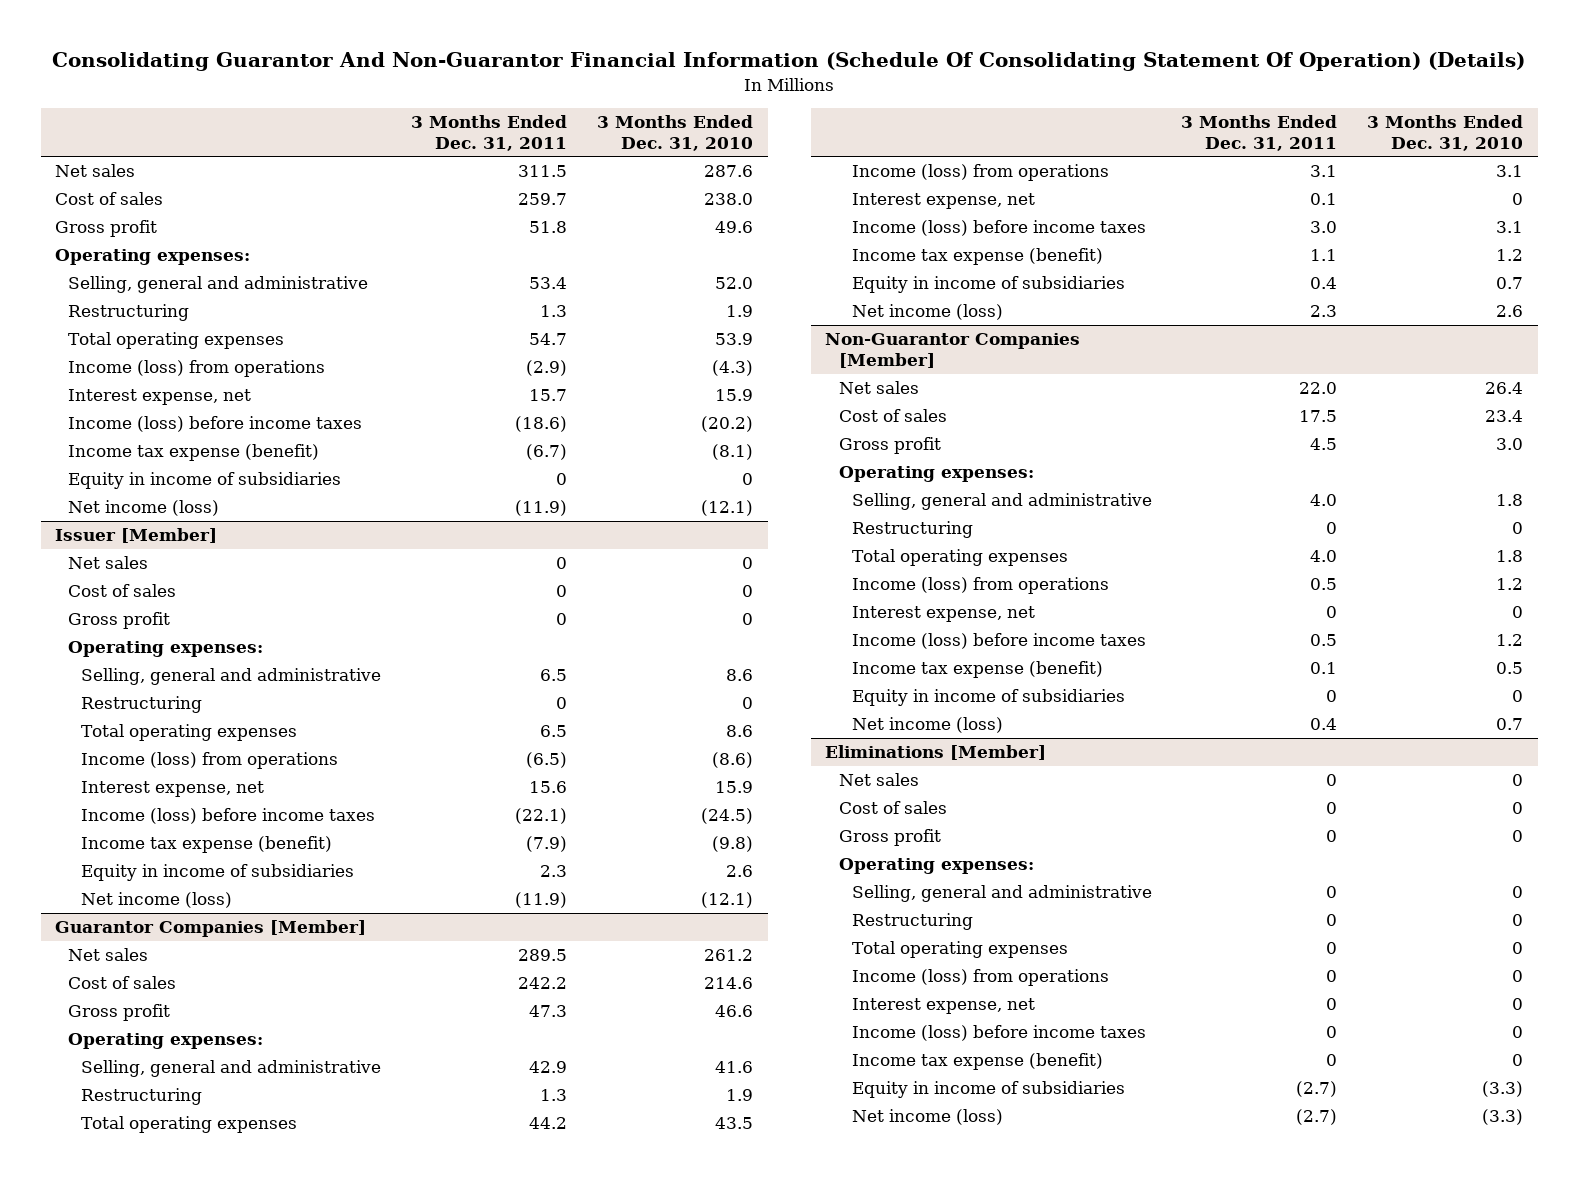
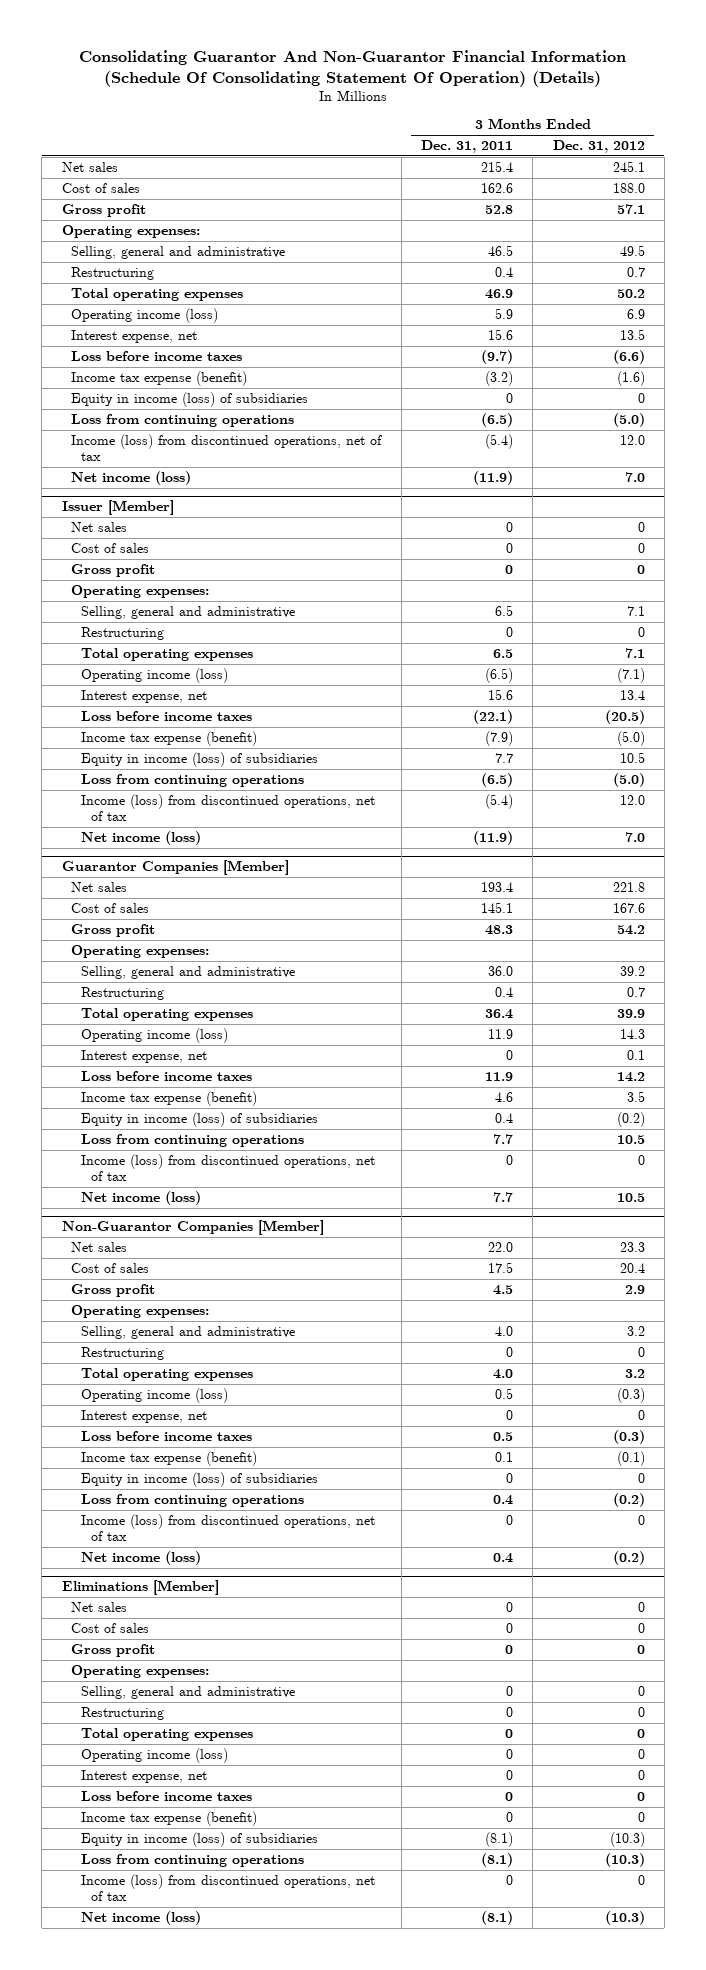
[596,115,753,151] 3 Months Ended Dec. 31, 2010 -> none
none -> [552,139,645,153] Dec. 31, 2012
[518,165,568,178] 311.5 -> [480,160,513,172] 215.4
[518,193,568,206] 259.7 -> [480,182,513,193] 162.6
[529,221,568,234] 51.8 -> [484,204,513,214] 52.8
[529,277,568,290] 53.4 -> [487,244,513,256] 46.5
[540,305,568,318] 1.3 -> [494,266,513,277] 0.4
[529,333,568,346] 54.7 -> [484,288,513,299] 46.9
[68,360,326,378] Income (loss) from operations -> [71,307,219,323] Operating income (loss)
[526,360,568,377] (2.9) -> [494,307,513,319] 5.9
[529,389,568,402] 15.7 -> [487,328,513,340] 15.6
[68,416,363,433] Income (loss) before income taxes -> [71,350,243,361] Loss before income taxes
[515,416,568,433] (18.6) -> [480,349,513,364] (9.7)
[526,444,568,461] (6.7) -> [484,370,513,386] (3.2)
[68,472,342,490] Equity in income of subsidiaries -> [71,391,309,407] Equity in income (loss) of subsidiaries
none -> [71,413,295,427] Loss from continuing operations
none -> [71,433,383,462] Income (loss) from discontinued operations, net of tax
[81,752,339,770] Income (loss) from operations -> [81,667,229,683] Operating income (loss)
[81,808,376,825] Income (loss) before income taxes -> [81,710,253,721] Loss before income taxes
[81,864,355,882] Equity in income of subsidiaries -> [81,751,319,767] Equity in income (loss) of subsidiaries
[540,865,568,878] 2.3 -> [494,752,513,763] 7.7
none -> [81,773,305,787] Loss from continuing operations
none -> [81,793,376,822] Income (loss) from discontinued operations, net of tax
[518,949,568,962] 289.5 -> [480,881,513,892] 193.4
[518,977,568,990] 242.2 -> [480,901,513,913] 145.1
[529,1005,568,1018] 47.3 -> [484,924,513,935] 48.3
[529,1061,568,1074] 42.9 -> [487,965,513,976] 36.0
[540,1089,568,1102] 1.3 -> [494,986,513,997] 0.4
[529,1117,568,1130] 44.2 -> [484,1008,513,1019] 36.4
[851,164,1109,182] Income (loss) from operations -> [81,1027,229,1043] Operating income (loss)
[1310,165,1338,178] 3.1 -> [487,1028,513,1039] 11.9
[1310,193,1338,206] 0.1 -> [505,1049,513,1060] 0
[851,220,1146,237] Income (loss) before income taxes -> [81,1070,253,1081] Loss before income taxes
[1310,221,1338,234] 3.0 -> [484,1071,513,1081] 11.9
[1310,249,1338,262] 1.1 -> [494,1091,513,1102] 4.6
[851,276,1125,294] Equity in income of subsidiaries -> [81,1111,319,1127] Equity in income (loss) of subsidiaries
none -> [81,1133,305,1147] Loss from continuing operations
none -> [81,1153,376,1182] Income (loss) from discontinued operations, net of tax
[1310,305,1338,318] 2.3 -> [492,1191,513,1202] 7.7
[851,577,1109,595] Income (loss) from operations -> [81,1387,229,1403] Operating income (loss)
[851,633,1146,650] Income (loss) before income taxes -> [81,1430,253,1441] Loss before income taxes
[851,689,1125,707] Equity in income of subsidiaries -> [81,1471,319,1487] Equity in income (loss) of subsidiaries
none -> [81,1493,305,1507] Loss from continuing operations
none -> [81,1513,376,1542] Income (loss) from discontinued operations, net of tax
[851,969,1109,987] Income (loss) from operations -> [81,1747,229,1763] Operating income (loss)
[851,1025,1146,1042] Income (loss) before income taxes -> [81,1790,253,1801] Loss before income taxes
[851,1081,1125,1099] Equity in income of subsidiaries -> [81,1831,319,1847] Equity in income (loss) of subsidiaries
[1296,1081,1338,1098] (2.7) -> [484,1831,513,1847] (8.1)
none -> [81,1853,305,1867] Loss from continuing operations
none -> [81,1873,376,1902] Income (loss) from discontinued operations, net of tax
[1296,1109,1338,1126] (2.7) -> [480,1910,513,1925] (8.1)

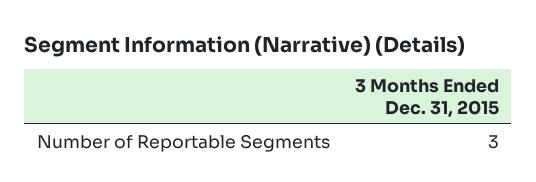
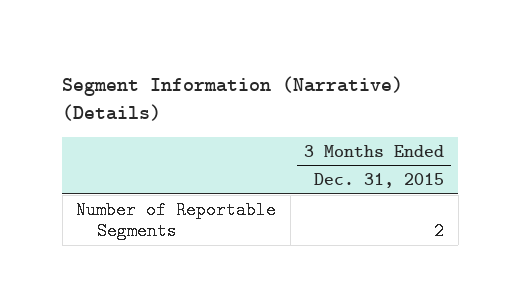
[487,134,499,149] 3 -> [434,222,445,241] 2

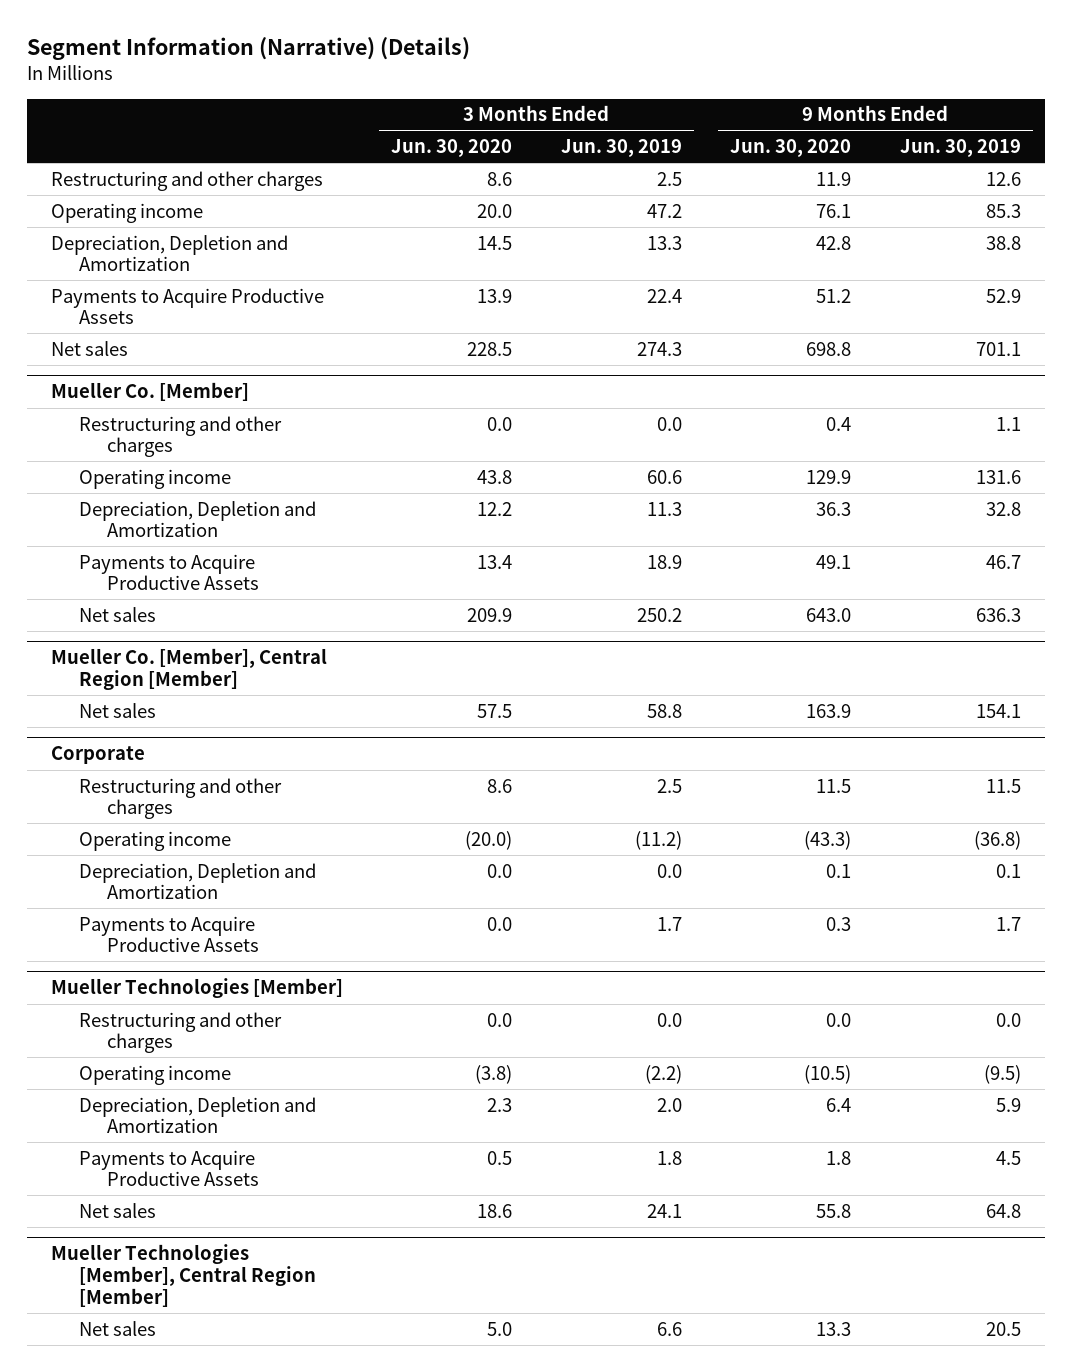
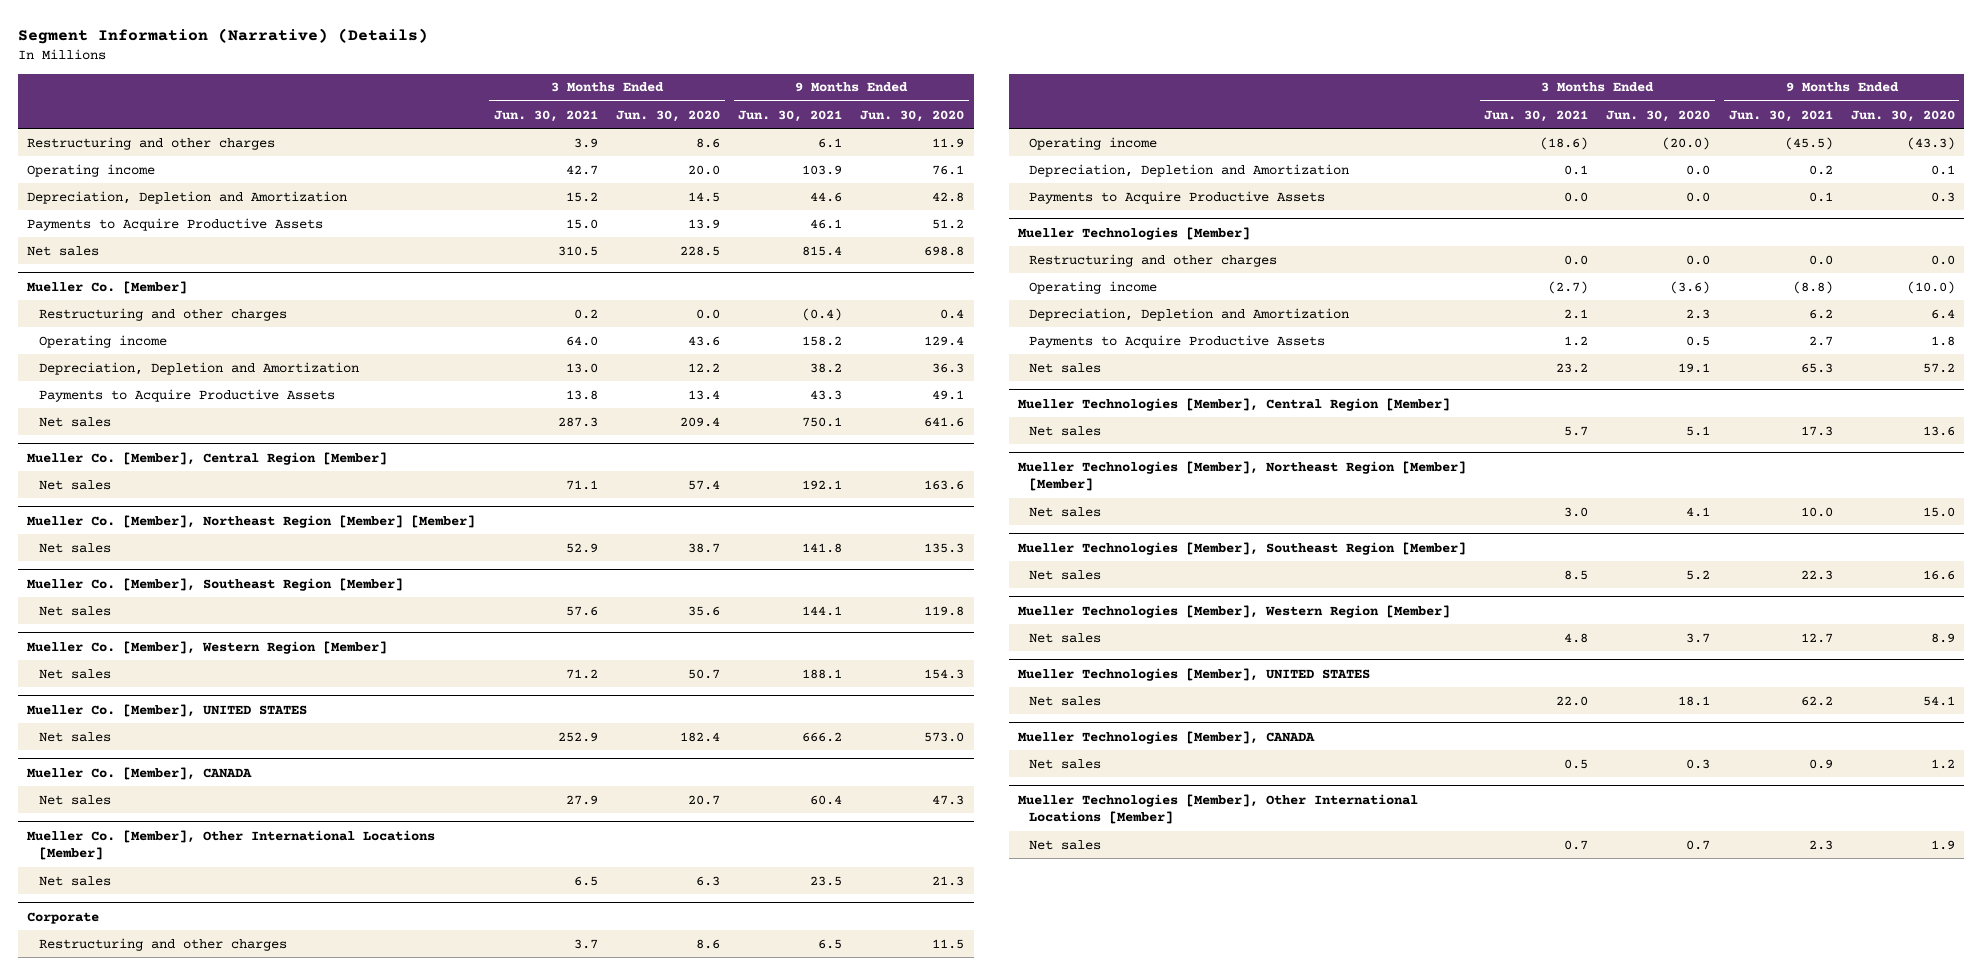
[560,139,682,158] Jun. 30, 2019 -> none
[899,139,1021,158] Jun. 30, 2019 -> none
none -> [493,109,598,122] Jun. 30, 2021
none -> [738,109,843,122] Jun. 30, 2021
[477,469,513,484] 43.8 -> [687,335,720,346] 43.6
[806,469,852,484] 129.9 -> [924,335,965,346] 129.4
[467,607,513,622] 209.9 -> [679,416,720,427] 209.4
[806,607,852,622] 643.0 -> [924,416,965,427] 641.6
[477,703,513,718] 57.5 -> [687,479,720,490] 57.4
[806,703,852,718] 163.9 -> [924,479,965,490] 163.6
none -> [27,514,476,528] Mueller Co. [Member], Northeast Region [Member] [Member]
none -> [38,542,111,553] Net sales
none -> [27,577,404,591] Mueller Co. [Member], Southeast Region [Member]
none -> [38,605,111,616] Net sales
none -> [27,640,388,654] Mueller Co. [Member], Western Region [Member]
none -> [38,668,111,679] Net sales
none -> [27,703,308,717] Mueller Co. [Member], UNITED STATES
none -> [38,731,111,742] Net sales
none -> [27,766,253,780] Mueller Co. [Member], CANADA
none -> [38,794,111,805] Net sales
none -> [27,829,436,861] Mueller Co. [Member], Other International Locations [Member]
none -> [38,875,111,886] Net sales
[475,1064,513,1084] (3.8) -> [1670,280,1711,294] (3.6)
[804,1064,852,1084] (10.5) -> [1906,280,1955,294] (10.0)
[477,1203,513,1218] 18.6 -> [1678,362,1711,373] 19.1
[816,1203,852,1218] 55.8 -> [1922,362,1955,373] 57.2
[487,1321,513,1336] 5.0 -> [1686,425,1711,436] 5.1
[816,1321,852,1336] 13.3 -> [1922,425,1955,436] 13.6
none -> [1017,460,1466,492] Mueller Technologies [Member], Northeast Region [Member] [Member]
none -> [1029,506,1102,517] Net sales
none -> [1017,541,1466,555] Mueller Technologies [Member], Southeast Region [Member]
none -> [1029,569,1102,580] Net sales
none -> [1017,604,1450,618] Mueller Technologies [Member], Western Region [Member]
none -> [1029,632,1102,643] Net sales
none -> [1017,667,1370,681] Mueller Technologies [Member], UNITED STATES
none -> [1029,695,1102,706] Net sales
none -> [1017,730,1315,744] Mueller Technologies [Member], CANADA
none -> [1029,758,1102,769] Net sales
none -> [1017,793,1418,825] Mueller Technologies [Member], Other International Locations [Member]
none -> [1029,839,1102,850] Net sales

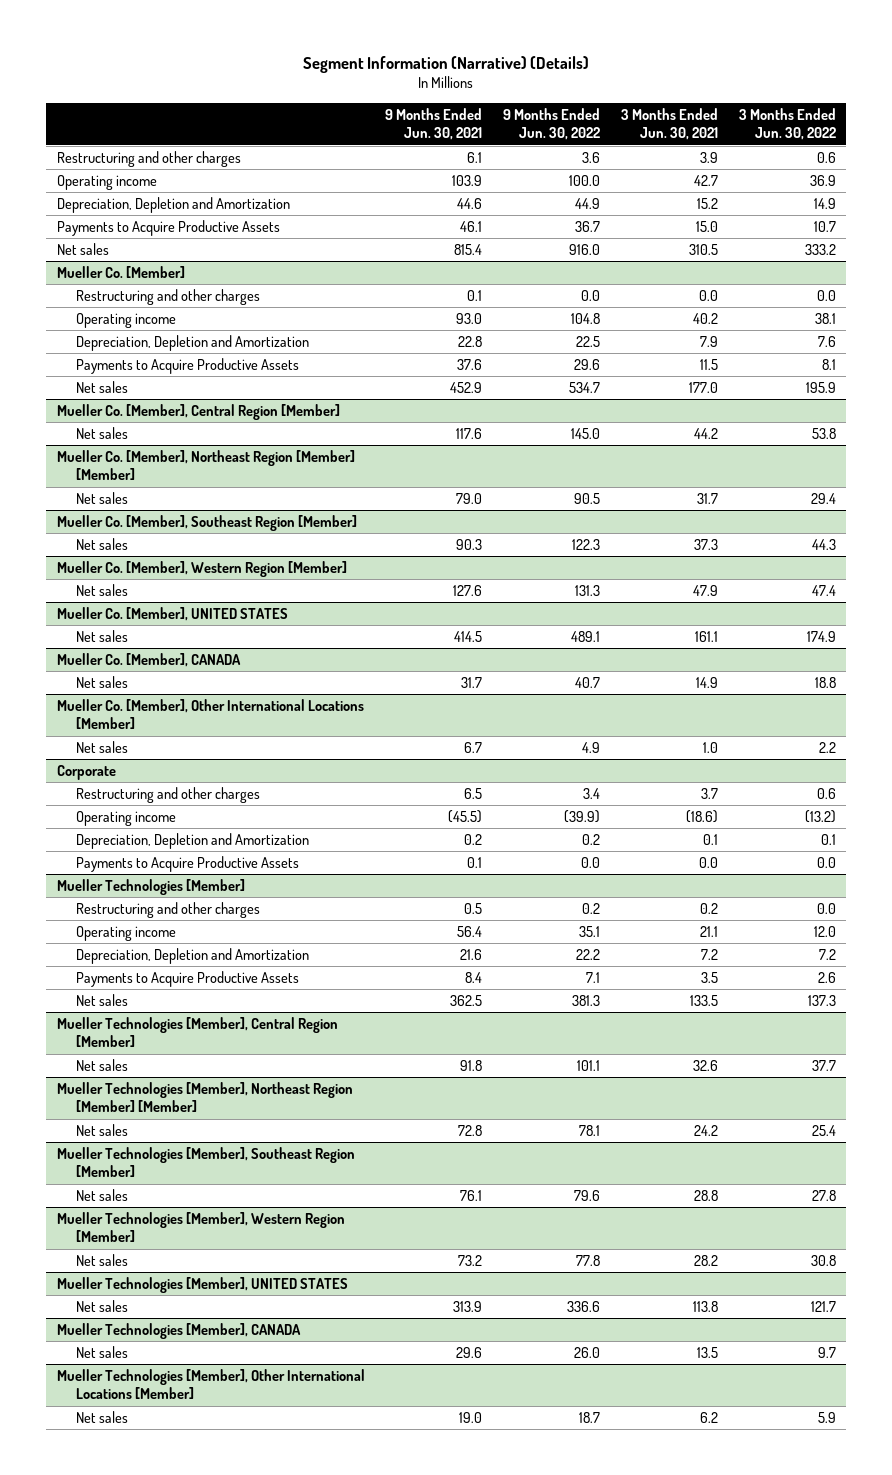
[615,109,720,122] Jun. 30, 2020 -> none
[860,109,965,122] Jun. 30, 2020 -> none
none -> [503,107,601,141] 9 Months Ended Jun. 30, 2022
none -> [738,107,836,141] 3 Months Ended Jun. 30, 2022
[573,308,598,319] 0.2 -> [698,290,718,302] 0.0
[802,307,843,321] (0.4) -> [467,290,483,302] 0.1
[565,335,598,346] 64.0 -> [692,313,718,325] 40.2
[802,335,843,346] 158.2 -> [456,313,483,325] 93.0
[565,362,598,373] 13.0 -> [699,336,718,348] 7.9
[810,362,843,373] 38.2 -> [458,336,483,348] 22.8
[565,389,598,400] 13.8 -> [699,359,718,371] 11.5
[810,389,843,400] 43.3 -> [457,359,483,371] 37.6
[557,416,598,427] 287.3 -> [688,382,718,394] 177.0
[802,416,843,427] 750.1 -> [450,382,483,394] 452.9
[565,479,598,490] 71.1 -> [693,428,718,440] 44.2
[802,479,843,490] 192.1 -> [456,428,483,440] 117.6
[565,542,598,553] 52.9 -> [696,493,718,505] 31.7
[802,542,843,553] 141.8 -> [456,493,483,505] 79.0
[565,605,598,616] 57.6 -> [693,539,718,551] 37.3
[802,605,843,616] 144.1 -> [456,539,483,551] 90.3
[565,668,598,679] 71.2 -> [692,585,718,597] 47.9
[802,668,843,679] 188.1 -> [453,585,483,597] 127.6
[557,731,598,742] 252.9 -> [694,631,718,643] 161.1
[802,731,843,742] 666.2 -> [454,631,483,643] 414.5
[565,794,598,805] 27.9 -> [695,677,718,689] 14.9
[810,794,843,805] 60.4 -> [461,677,483,689] 31.7
[573,875,598,886] 6.5 -> [702,742,718,754] 1.0
[810,875,843,886] 23.5 -> [464,742,483,754] 6.7
[1564,254,1589,265] 0.0 -> [699,903,718,915] 0.2
[1808,254,1833,265] 0.0 -> [464,903,483,915] 0.5
[1548,280,1589,294] (2.7) -> [699,926,718,938] 21.1
[1792,280,1833,294] (8.8) -> [457,926,483,938] 56.4
[1564,308,1589,319] 2.1 -> [700,949,718,961] 7.2
[1808,308,1833,319] 6.2 -> [460,949,483,961] 21.6
[1564,335,1589,346] 1.2 -> [700,972,718,984] 3.5
[1808,335,1833,346] 2.7 -> [465,972,483,984] 8.4
[1556,362,1589,373] 23.2 -> [689,995,718,1007] 133.5
[1800,362,1833,373] 65.3 -> [450,995,483,1007] 362.5
[1564,425,1589,436] 5.7 -> [692,1060,718,1072] 32.6
[1800,425,1833,436] 17.3 -> [460,1060,483,1072] 91.8
[1564,506,1589,517] 3.0 -> [693,1125,718,1137] 24.2
[1800,506,1833,517] 10.0 -> [458,1125,483,1137] 72.8
[1564,569,1589,580] 8.5 -> [693,1190,718,1202] 28.8
[1800,569,1833,580] 22.3 -> [460,1190,483,1202] 76.1
[1564,632,1589,643] 4.8 -> [693,1255,718,1267] 28.2
[1800,632,1833,643] 12.7 -> [458,1255,483,1267] 73.2
[1556,695,1589,706] 22.0 -> [692,1301,718,1313] 113.8
[1800,695,1833,706] 62.2 -> [453,1301,483,1313] 313.9
[1564,758,1589,769] 0.5 -> [696,1347,718,1359] 13.5
[1808,758,1833,769] 0.9 -> [456,1347,483,1359] 29.6
[1564,839,1589,850] 0.7 -> [699,1412,718,1424] 6.2
[1808,839,1833,850] 2.3 -> [459,1412,483,1424] 19.0

